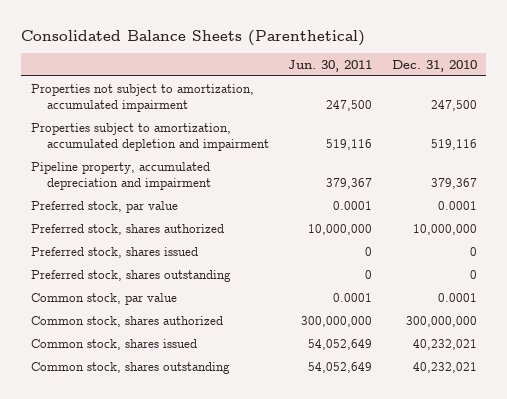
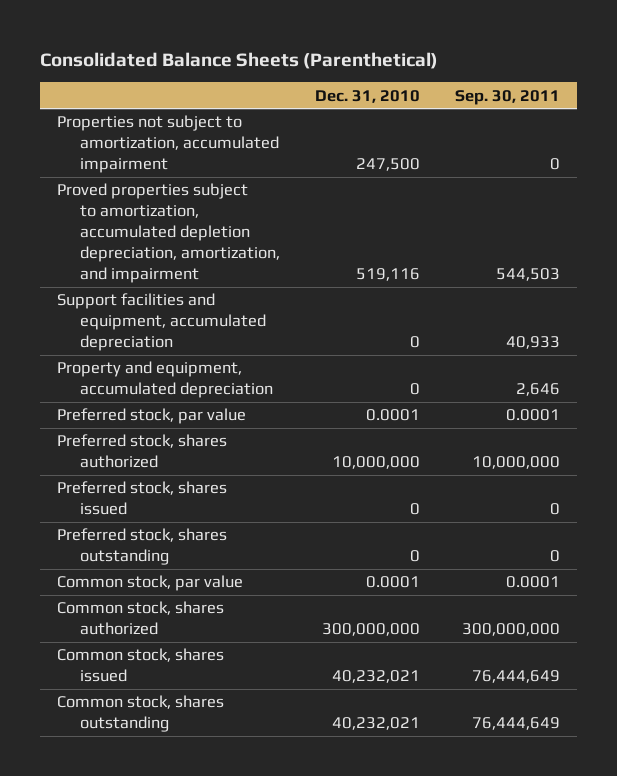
[288,59,373,72] Jun. 30, 2011 -> none
none -> [455,89,561,105] Sep. 30, 2011
[30,122,269,151] Properties subject to amortization, accumulated depletion and impairment -> [57,183,281,284] Proved properties subject to amortization, accumulated depletion depreciation, amortization, and impairment
none -> [57,293,267,352] Support facilities and equipment, accumulated depreciation
[30,161,211,190] Pipeline property, accumulated depreciation and impairment -> [57,361,274,399] Property and equipment, accumulated depreciation
[430,177,477,189] 379,367 -> [410,383,421,396] 0

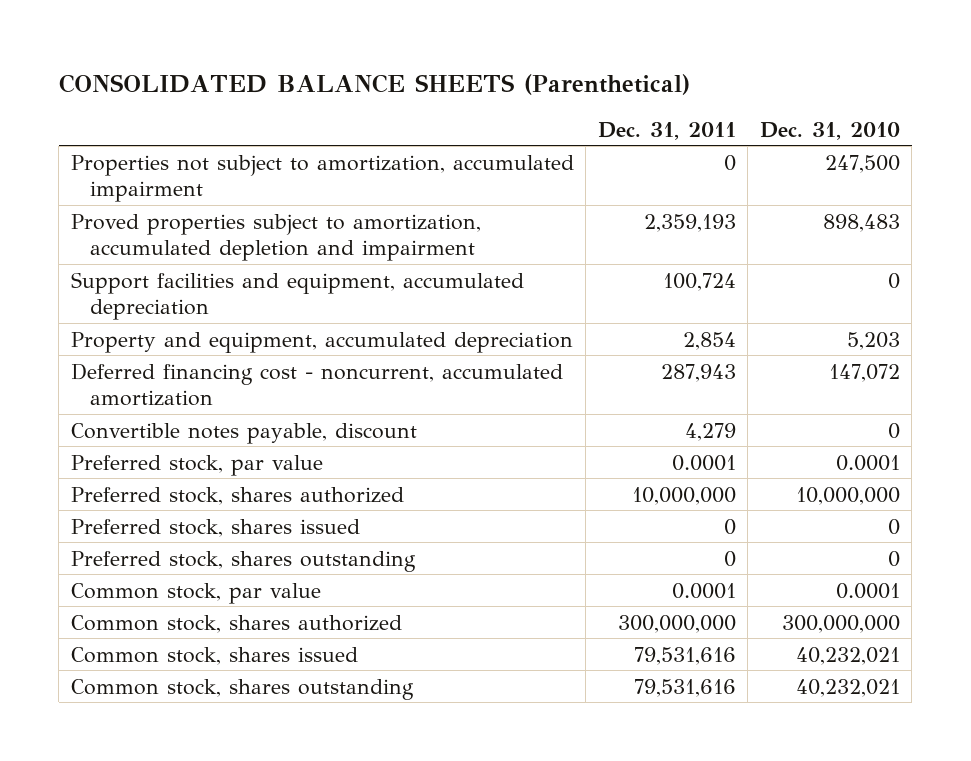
[40,51,439,69] Consolidated Balance Sheets (Parenthetical) -> [58,73,690,95] CONSOLIDATED BALANCE SHEETS (Parenthetical)
[455,89,561,105] Sep. 30, 2011 -> none
none -> [597,121,736,140] Dec. 31, 2011
[57,183,281,284] Proved properties subject to amortization, accumulated depletion depreciation, amortization, and impairment -> [70,213,481,262] Proved properties subject to amortization, accumulated depletion and impairment
[356,268,421,282] 519,116 -> [822,213,900,232] 898,483
[410,383,421,396] 0 -> [846,331,900,350] 5,203
none -> [70,362,563,407] Deferred financing cost - noncurrent, accumulated amortization
none -> [70,422,417,444] Convertible notes payable, discount

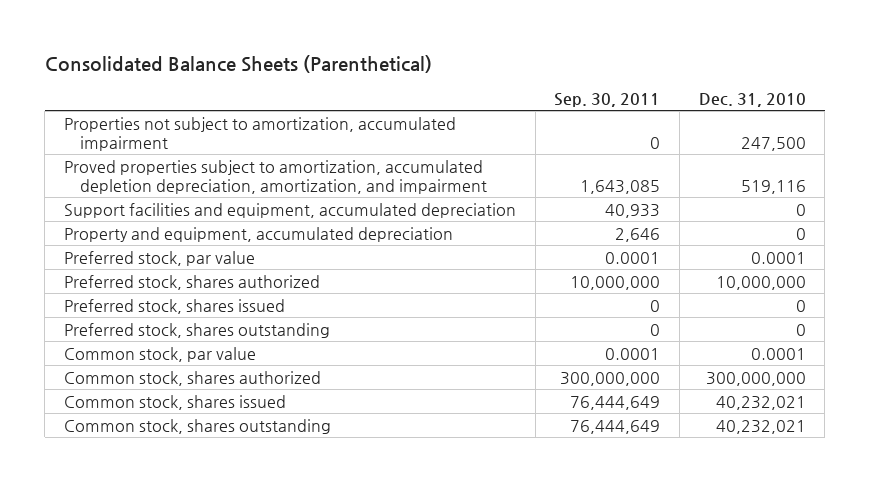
[58,73,690,95] CONSOLIDATED BALANCE SHEETS (Parenthetical) -> [44,55,432,74] Consolidated Balance Sheets (Parenthetical)
[597,121,736,140] Dec. 31, 2011 -> none
none -> [554,92,661,107] Sep. 30, 2011
[70,213,481,262] Proved properties subject to amortization, accumulated depletion and impairment -> [64,159,487,194] Proved properties subject to amortization, accumulated depletion depreciation, amortization, and impairment
[822,213,900,232] 898,483 -> [740,179,806,194] 519,116
[70,362,563,407] Deferred financing cost - noncurrent, accumulated amortization -> none
[70,422,417,444] Convertible notes payable, discount -> none
[846,331,900,350] 5,203 -> [795,227,806,240] 0

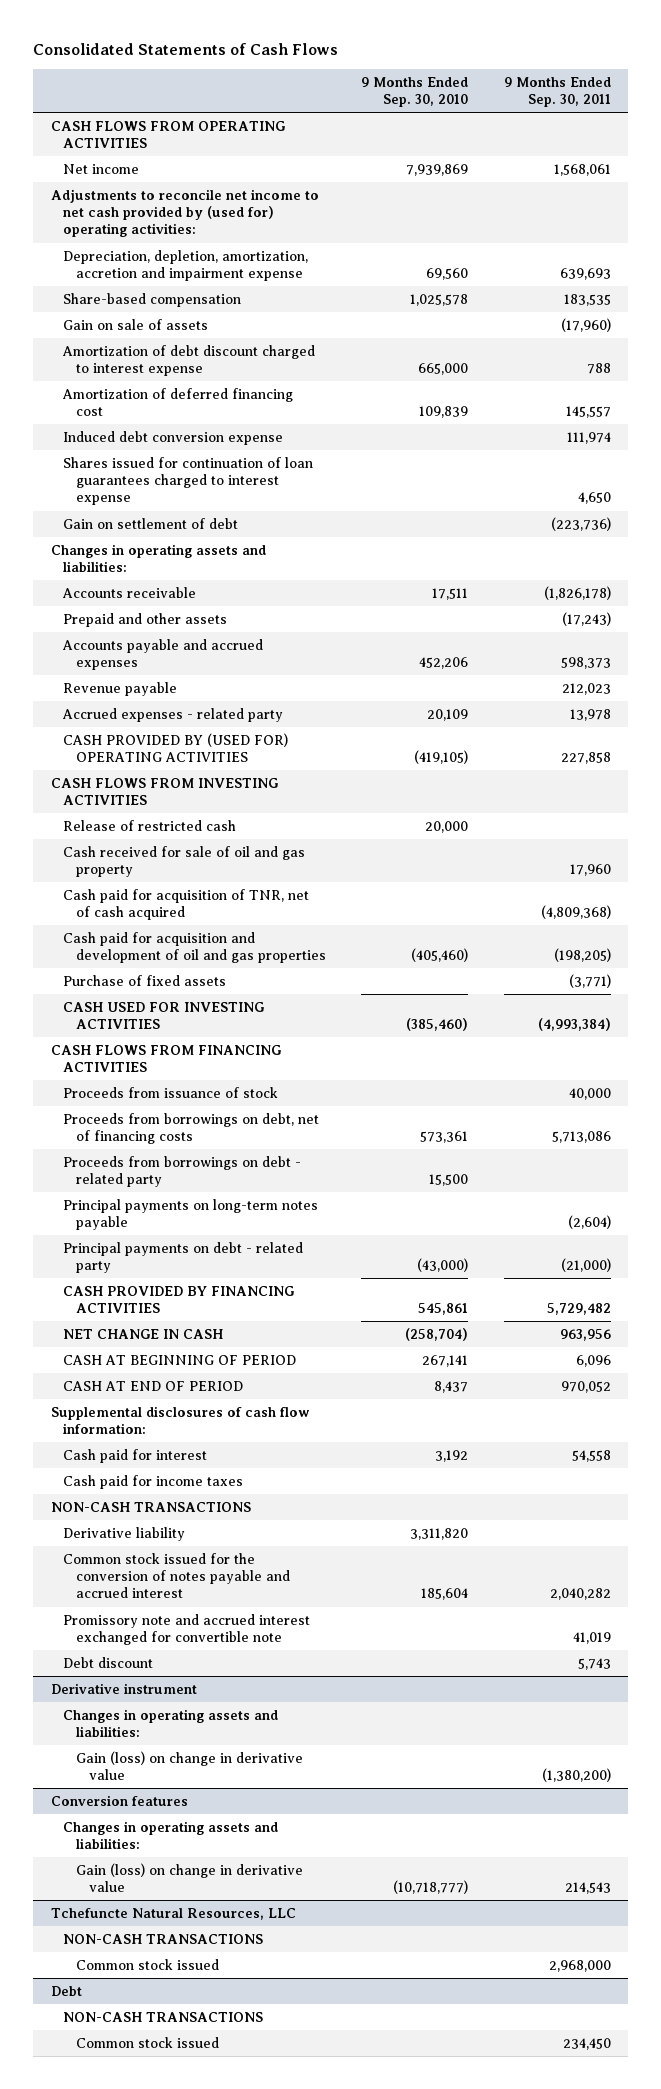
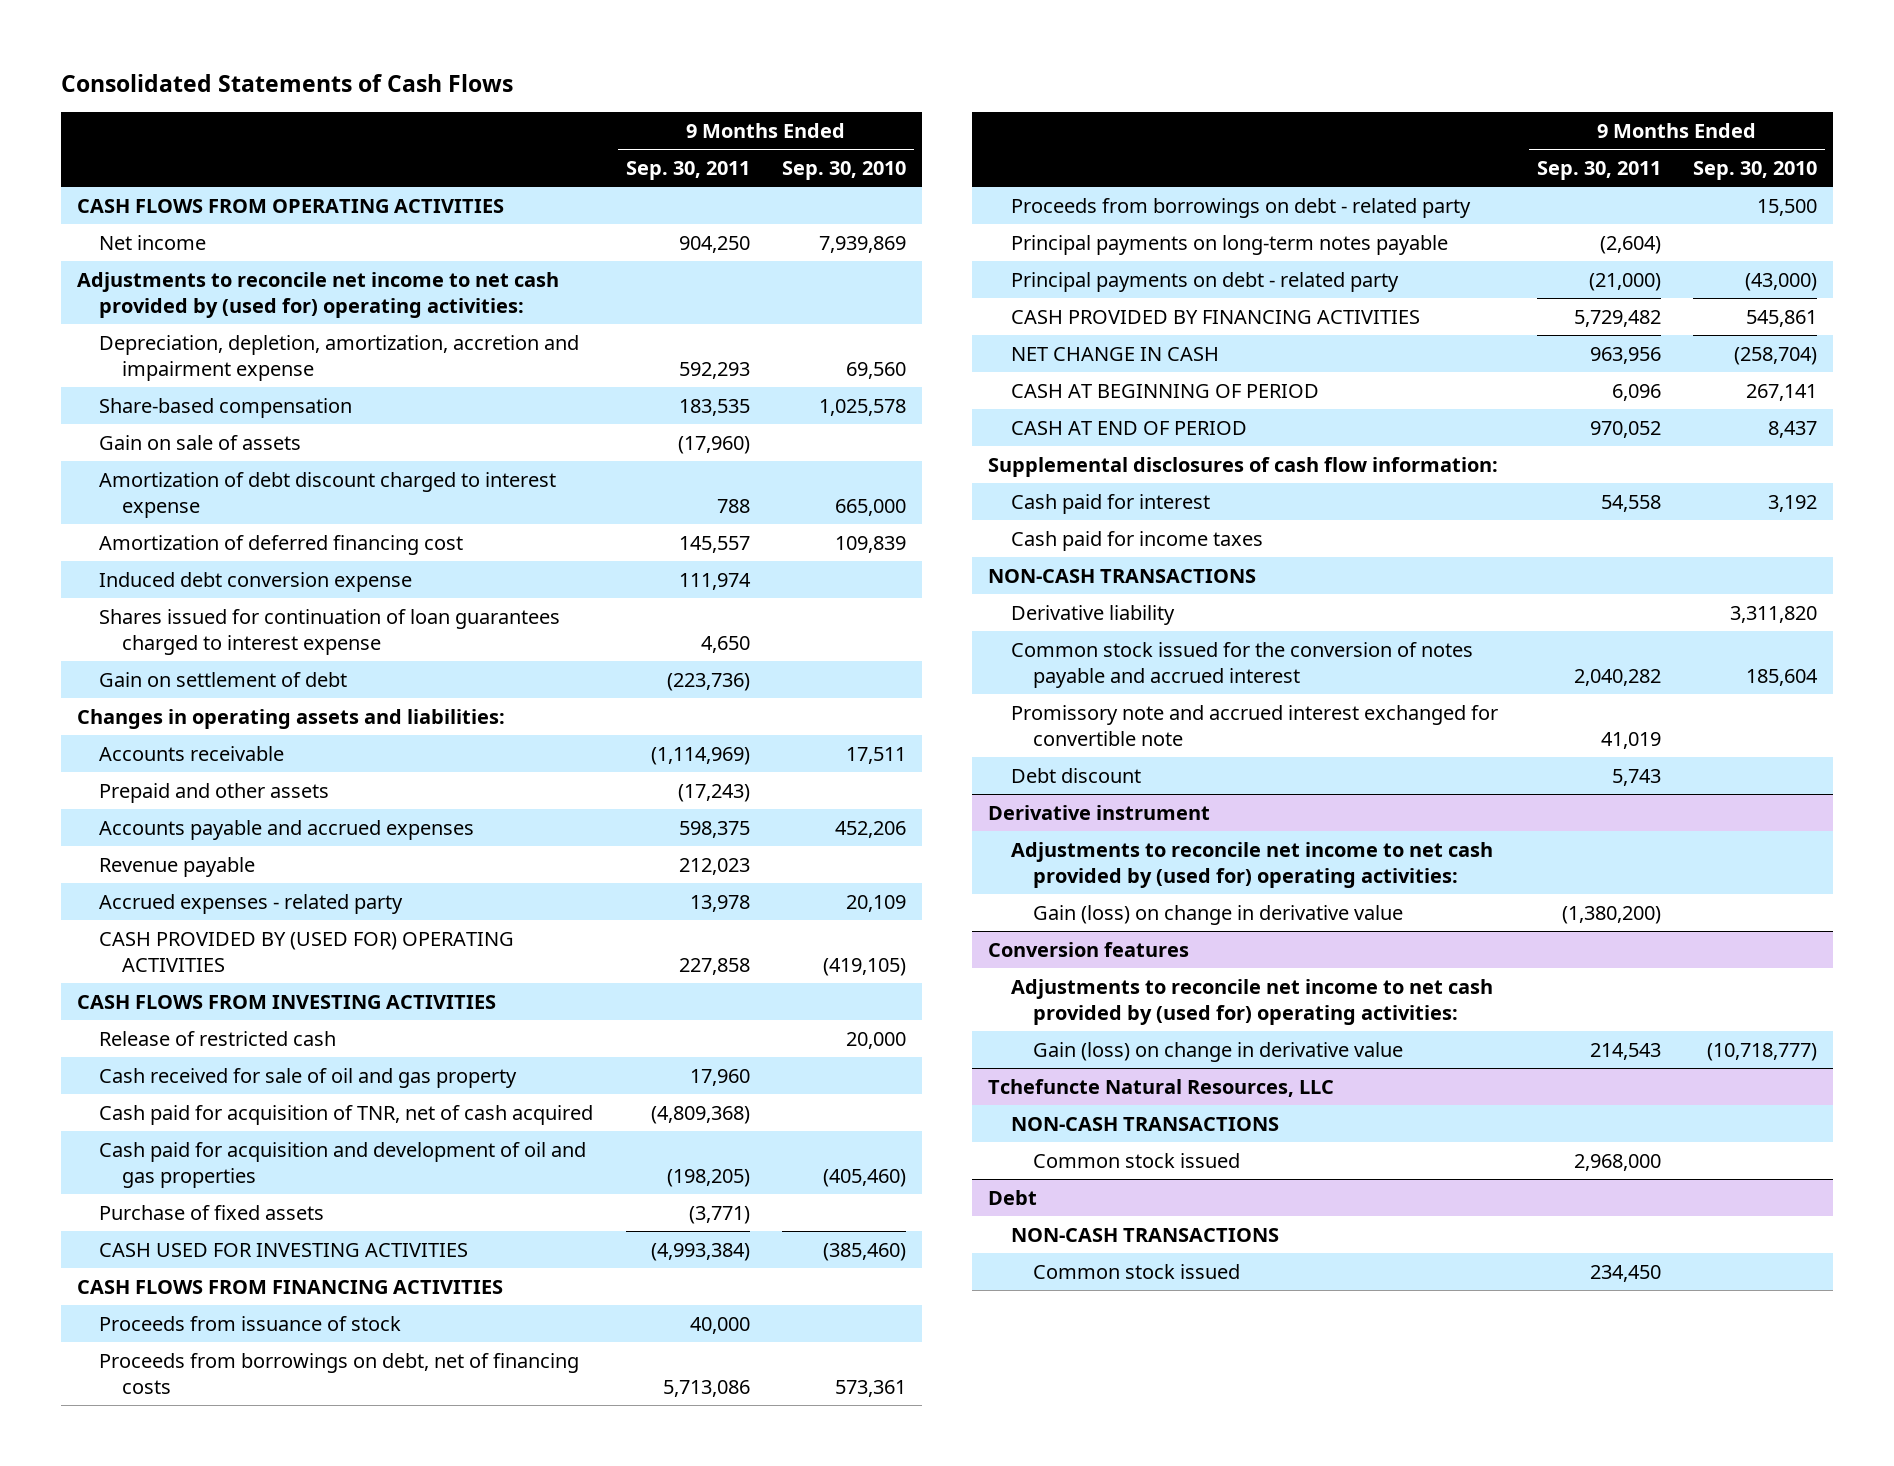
[553,163,611,176] 1,568,061 -> [678,235,750,253] 904,250
[559,268,611,281] 639,693 -> [678,361,750,379] 592,293
[543,585,611,600] (1,826,178) -> [650,746,750,765] (1,114,969)
[560,657,611,670] 598,373 -> [678,820,750,838] 598,375
[63,1708,279,1738] Changes in operating assets and liabilities: -> none
none -> [1010,841,1493,888] Adjustments to reconcile net income to net cash provided by (used for) operating activities:
[63,1820,279,1850] Changes in operating assets and liabilities: -> none
none -> [1010,978,1493,1025] Adjustments to reconcile net income to net cash provided by (used for) operating activities:

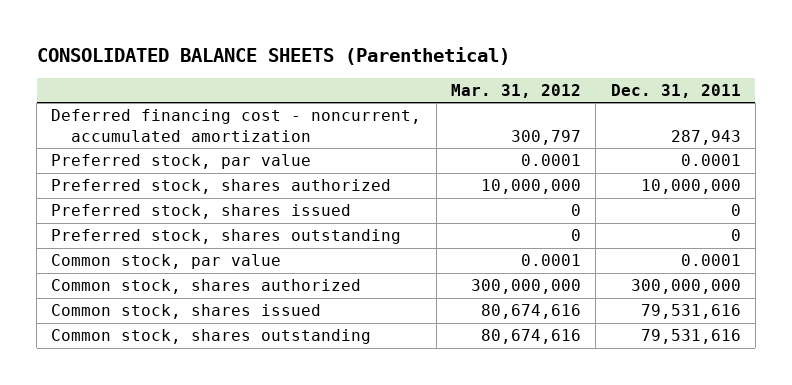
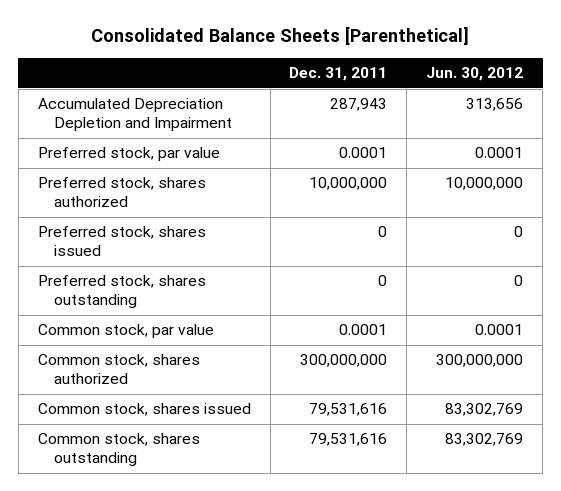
[36,46,510,65] CONSOLIDATED BALANCE SHEETS (Parenthetical) -> [91,26,470,46] Consolidated Balance Sheets [Parenthetical]
[450,84,581,99] Mar. 31, 2012 -> none
none -> [426,67,524,82] Jun. 30, 2012
[51,109,422,142] Deferred financing cost - noncurrent, accumulated amortization -> [37,98,233,132] Accumulated Depreciation Depletion and Impairment

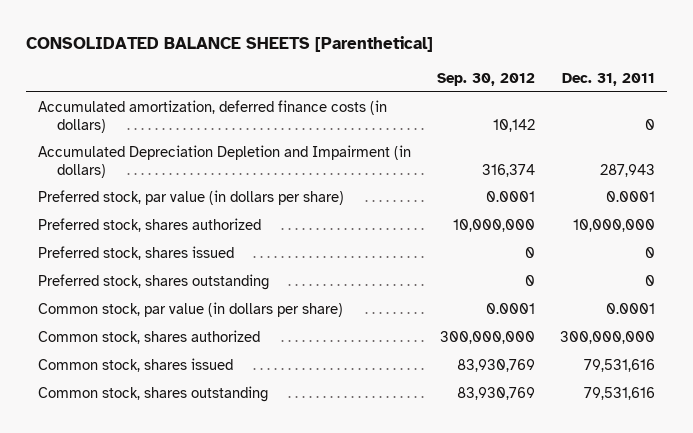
[91,26,470,46] Consolidated Balance Sheets [Parenthetical] -> [25,36,433,53] CONSOLIDATED BALANCE SHEETS [Parenthetical]
[426,67,524,82] Jun. 30, 2012 -> none
none -> [436,72,535,86] Sep. 30, 2012
none -> [38,99,388,133] Accumulated amortization, deferred finance costs (in dollars)
[37,98,233,132] Accumulated Depreciation Depletion and Impairment -> [38,144,412,178] Accumulated Depreciation Depletion and Impairment (in dollars)
[37,147,220,162] Preferred stock, par value -> [38,189,345,205] Preferred stock, par value (in dollars per share)
[37,324,214,339] Common stock, par value -> [38,301,344,317] Common stock, par value (in dollars per share)

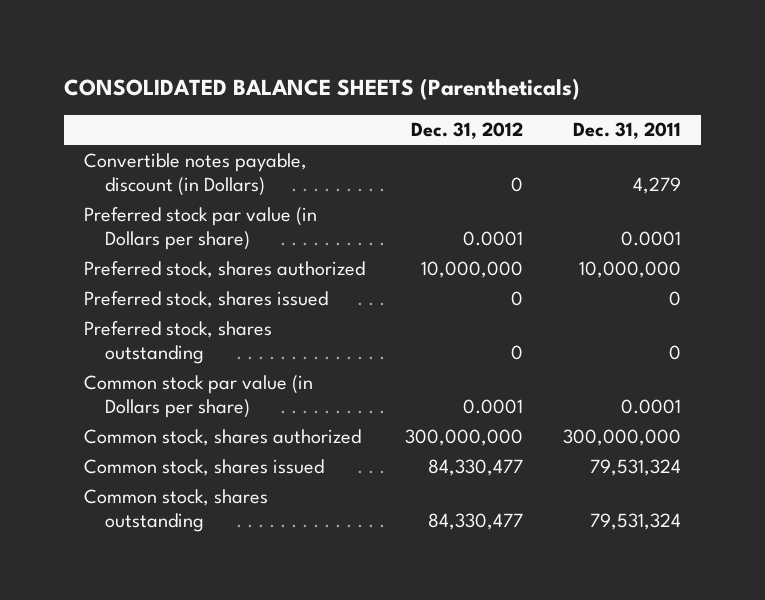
[25,36,433,53] CONSOLIDATED BALANCE SHEETS [Parenthetical] -> [64,78,581,101] CONSOLIDATED BALANCE SHEETS (Parentheticals)
[436,72,535,86] Sep. 30, 2012 -> none
none -> [410,122,523,140] Dec. 31, 2012
[38,99,388,133] Accumulated amortization, deferred finance costs (in dollars) -> none
[38,144,412,178] Accumulated Depreciation Depletion and Impairment (in dollars) -> none
none -> [84,153,308,197] Convertible notes payable, discount (in Dollars)
[38,189,345,205] Preferred stock, par value (in dollars per share) -> [84,207,318,251] Preferred stock par value (in Dollars per share)
[38,301,344,317] Common stock, par value (in dollars per share) -> [84,375,314,419] Common stock par value (in Dollars per share)
[583,358,655,372] 79,531,616 -> [589,459,681,477] 79,531,324
[583,386,655,400] 79,531,616 -> [589,513,681,531] 79,531,324

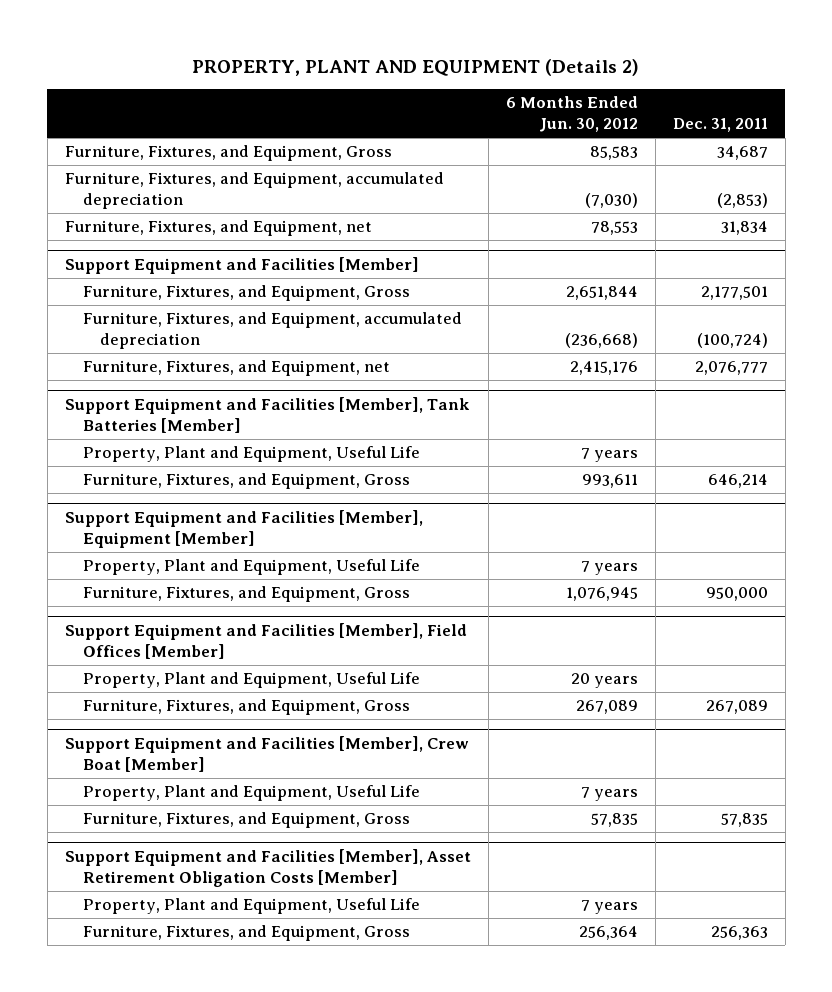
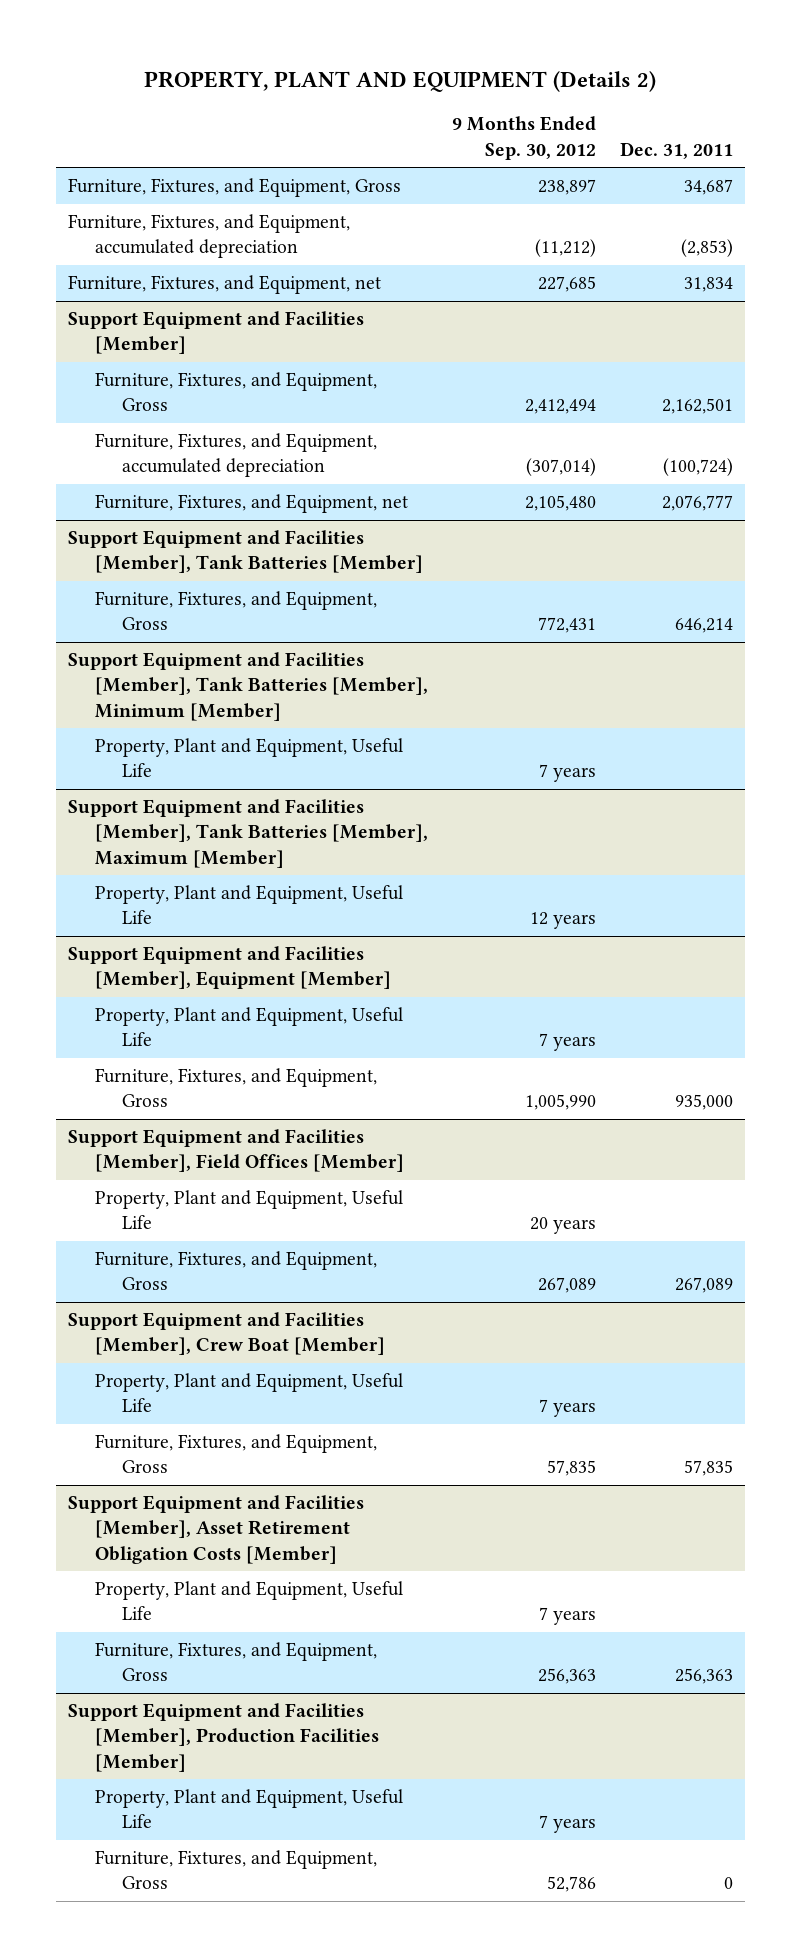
[505,96,638,133] 6 Months Ended Jun. 30, 2012 -> none
none -> [451,116,596,160] 9 Months Ended Sep. 30, 2012
[700,286,768,301] 2,177,501 -> [661,398,733,415] 2,162,501
[82,446,420,463] Property, Plant and Equipment, Useful Life -> none
none -> [68,652,428,721] Support Equipment and Facilities [Member], Tank Batteries [Member], Minimum [Member]
none -> [94,738,403,778] Property, Plant and Equipment, Useful Life
none -> [68,799,428,868] Support Equipment and Facilities [Member], Tank Batteries [Member], Maximum [Member]
none -> [94,885,403,925] Property, Plant and Equipment, Useful Life
[705,587,768,602] 950,000 -> [674,1094,733,1111] 935,000
none -> [68,1703,379,1772] Support Equipment and Facilities [Member], Production Facilities [Member]
none -> [94,1789,403,1829] Property, Plant and Equipment, Useful Life
none -> [94,1850,377,1890] Furniture, Fixtures, and Equipment, Gross

